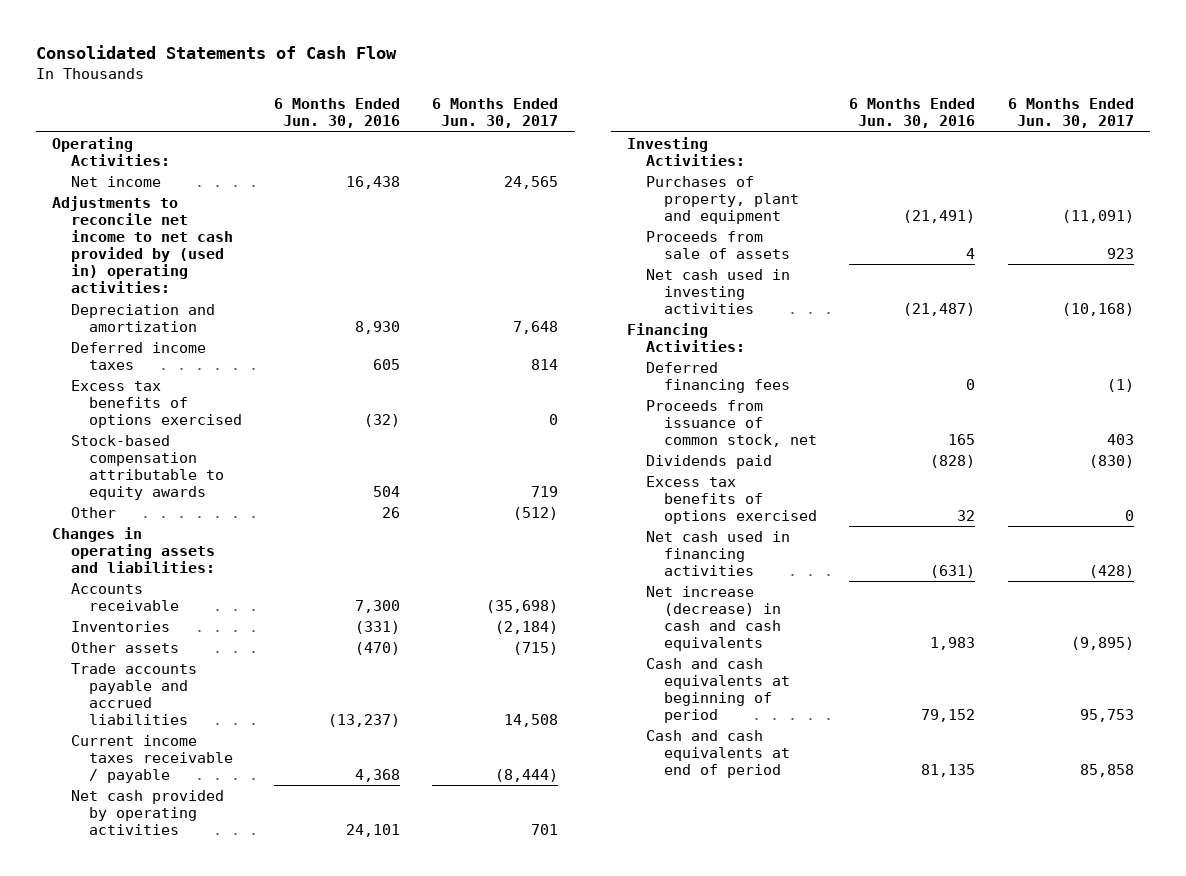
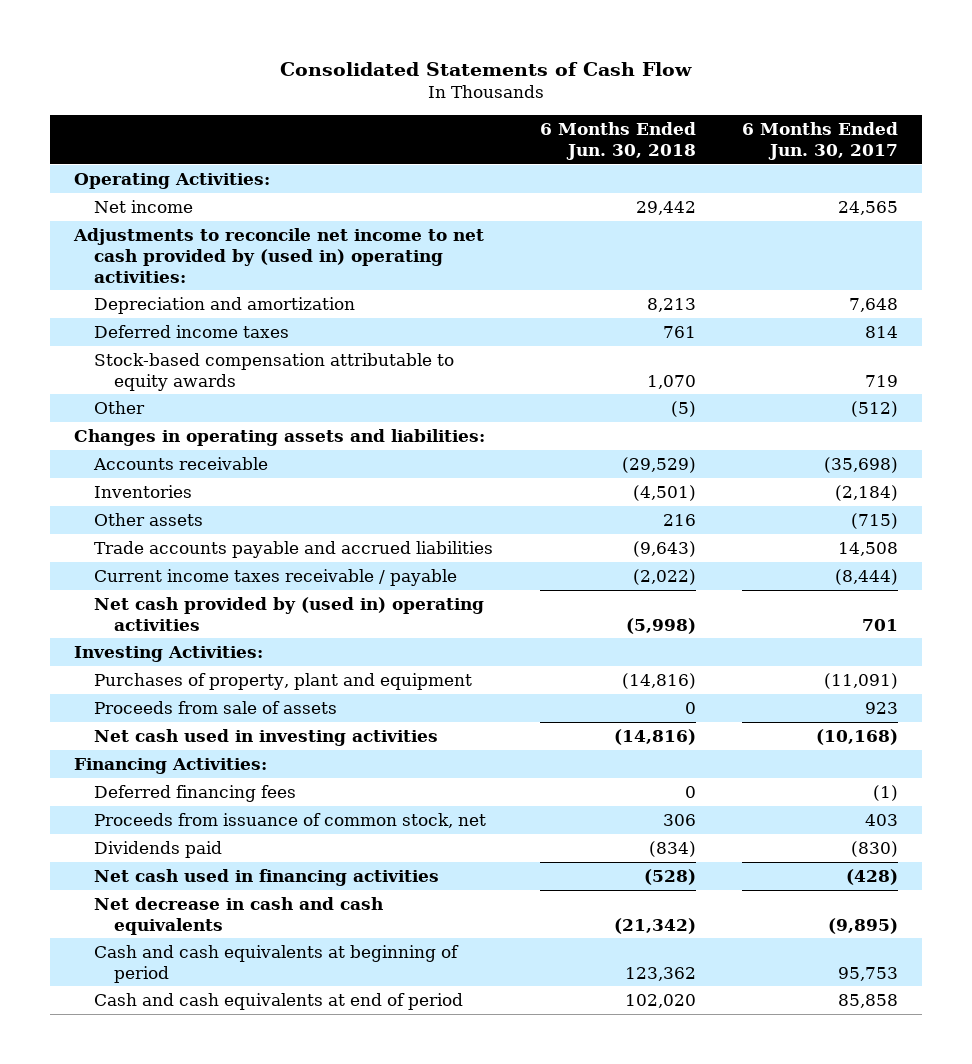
[274,98,401,129] 6 Months Ended Jun. 30, 2016 -> none
none -> [539,121,696,160] 6 Months Ended Jun. 30, 2018
[70,379,243,429] Excess tax benefits of options exercised -> none
[70,789,224,836] Net cash provided by operating activities -> [94,596,485,631] Net cash provided by (used in) operating activities
[645,475,818,525] Excess tax benefits of options exercised -> none
[645,585,782,652] Net increase (decrease) in cash and cash equivalents -> [94,896,384,935] Net decrease in cash and cash equivalents

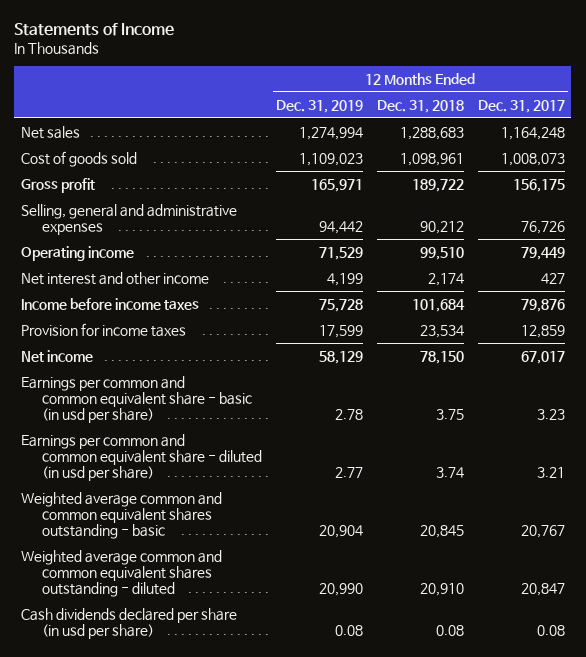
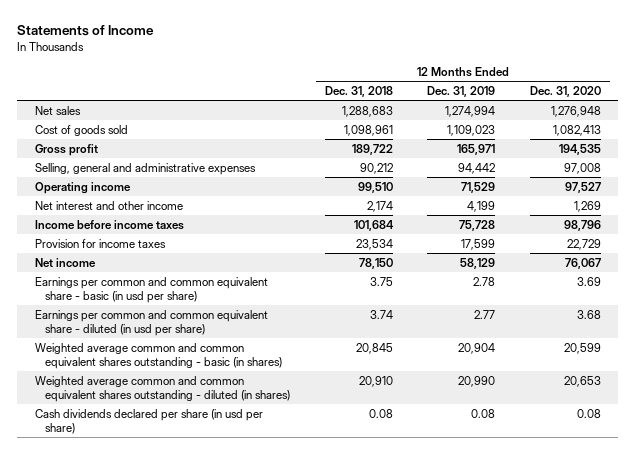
[477,99,565,113] Dec. 31, 2017 -> none
none -> [530,86,602,98] Dec. 31, 2020
[21,491,223,539] Weighted average common and common equivalent shares outstanding - basic -> [34,342,283,369] Weighted average common and common equivalent shares outstanding - basic (in shares)
[21,549,223,597] Weighted average common and common equivalent shares outstanding - diluted -> [34,375,291,402] Weighted average common and common equivalent shares outstanding - diluted (in shares)

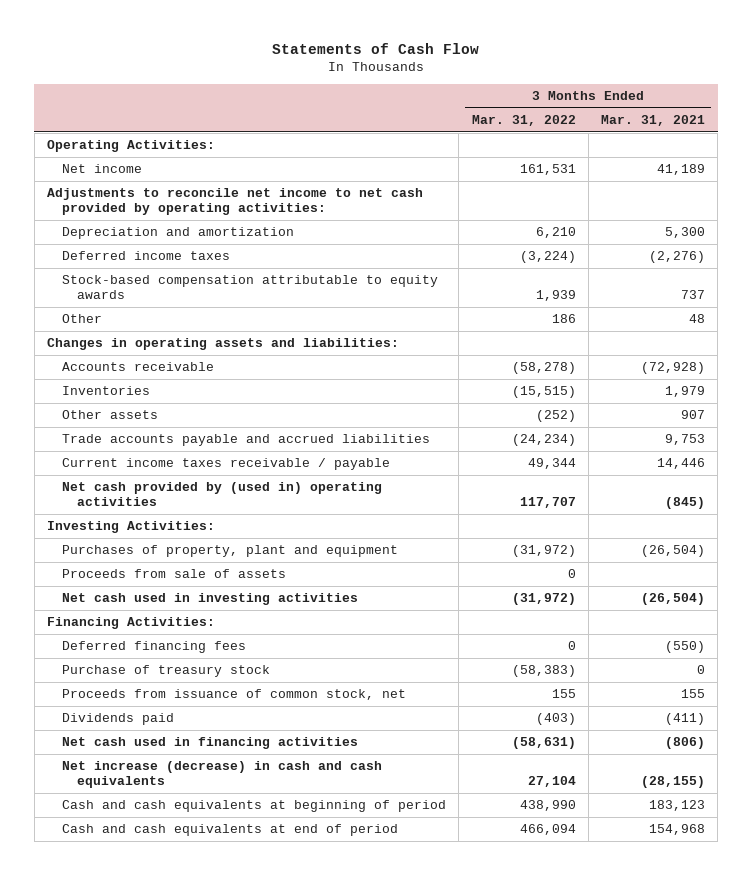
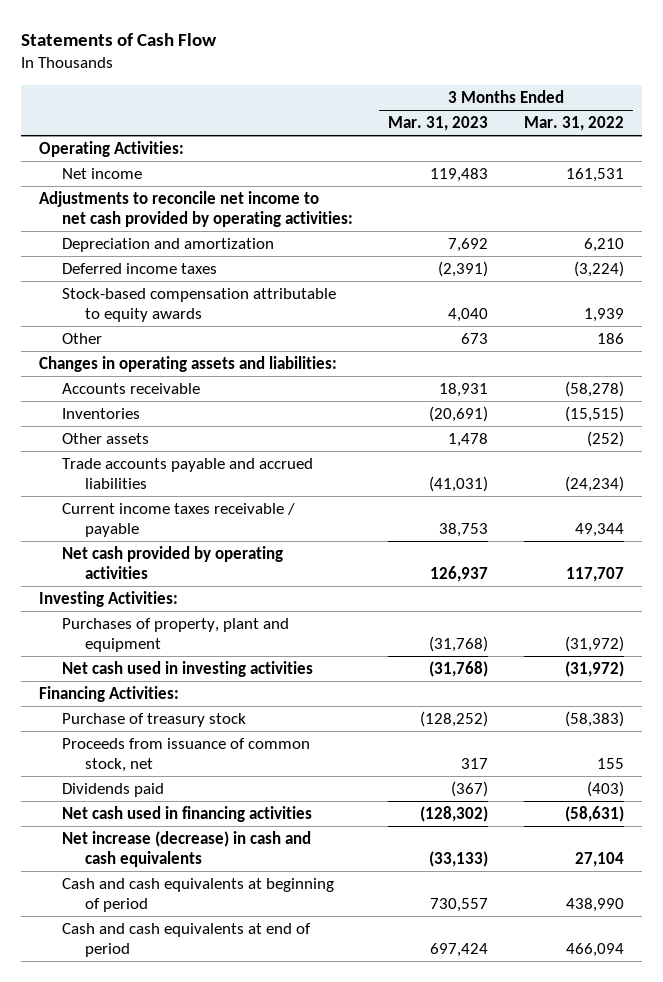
[600,114,705,126] Mar. 31, 2021 -> none
none -> [388,116,489,132] Mar. 31, 2023
[62,482,383,507] Net cash provided by (used in) operating activities -> [61,545,283,579] Net cash provided by operating activities
[62,569,287,579] Proceeds from sale of assets -> none
[62,641,247,654] Deferred financing fees -> none

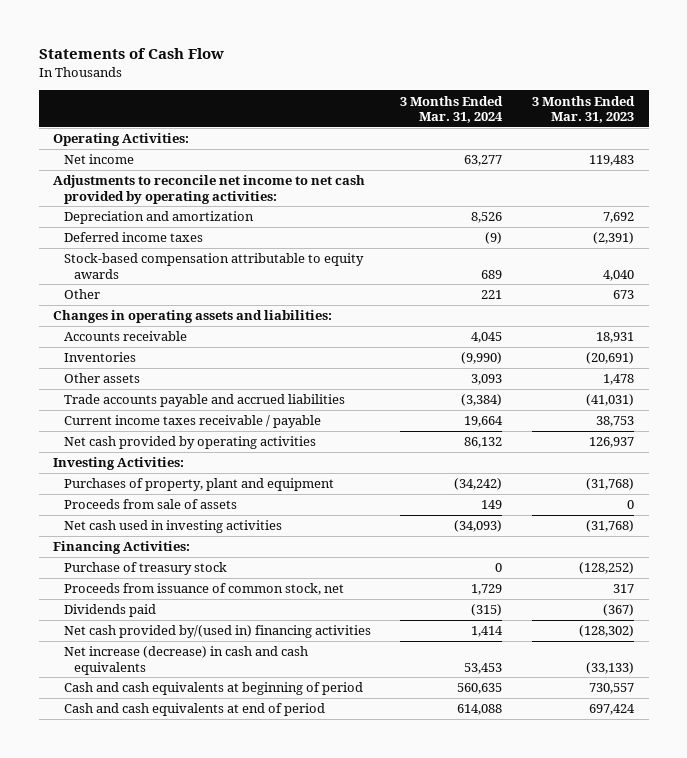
[523,116,624,132] Mar. 31, 2022 -> none
none -> [400,95,504,123] 3 Months Ended Mar. 31, 2024
none -> [63,499,237,510] Proceeds from sale of assets
[61,805,312,822] Net cash used in financing activities -> [63,625,371,639] Net cash provided by/(used in) financing activities

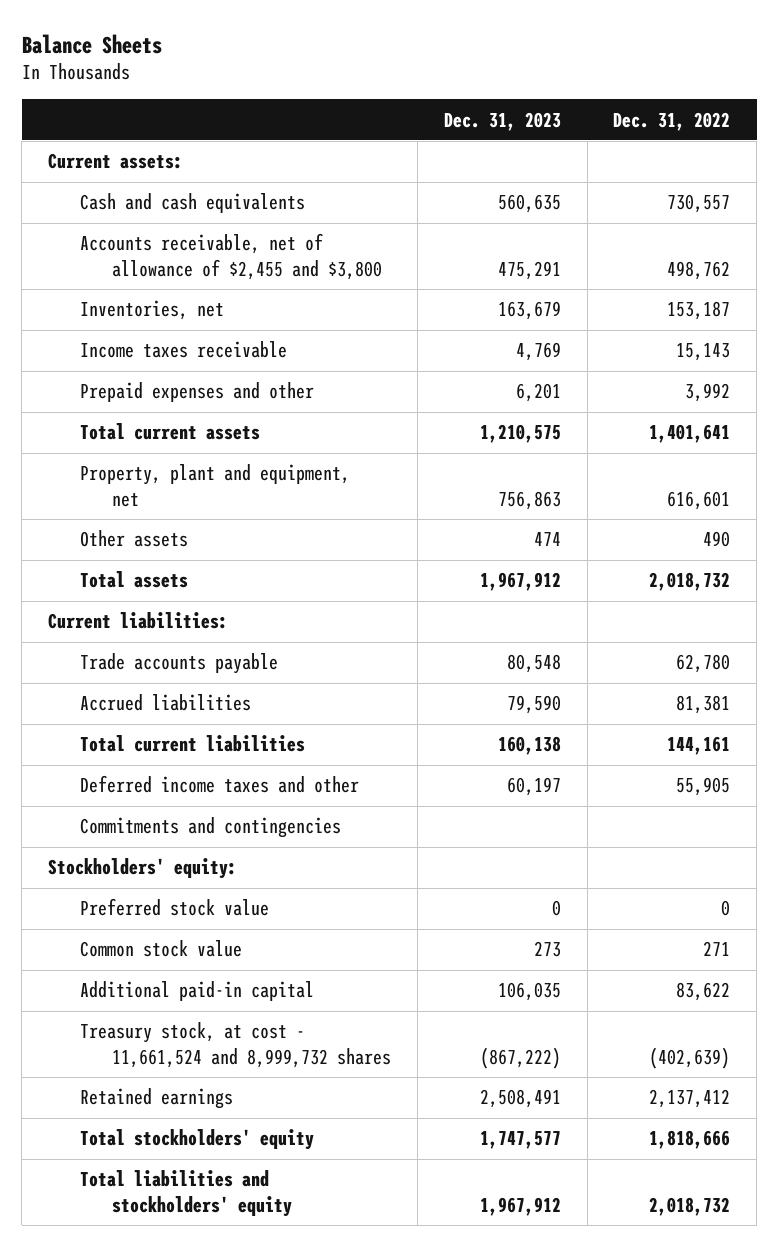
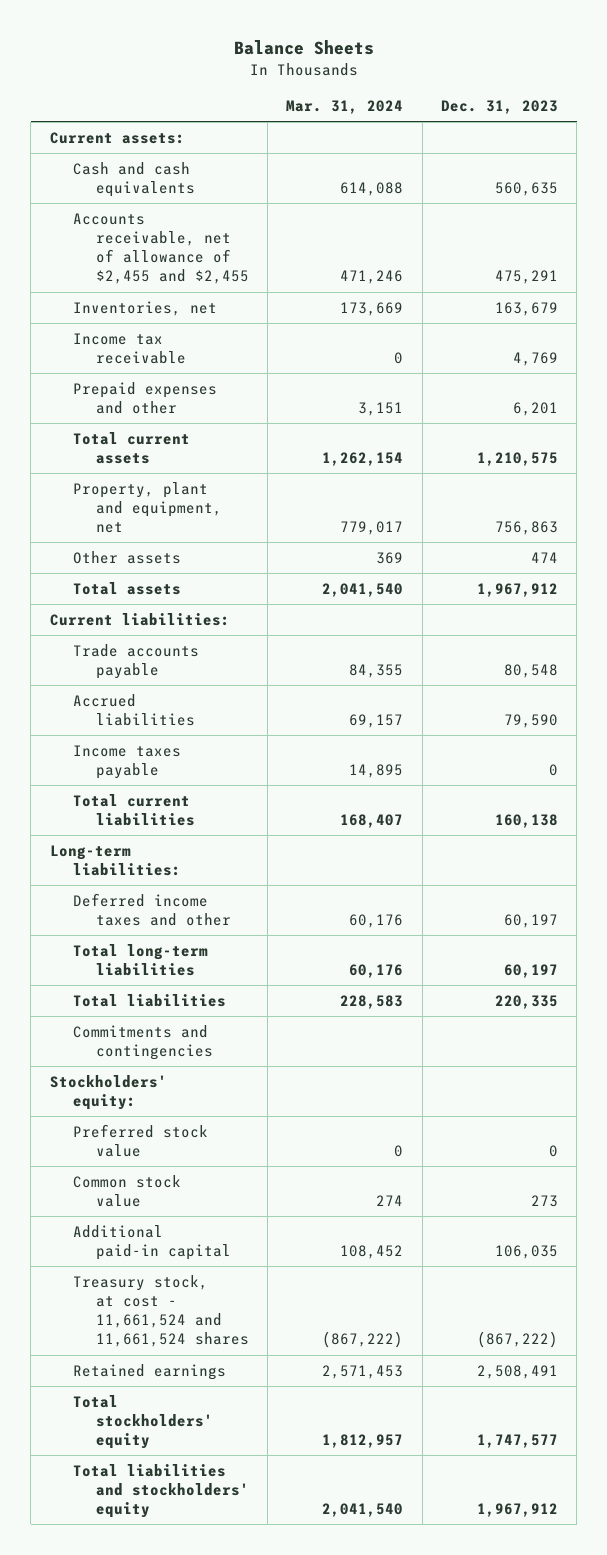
[613,111,731,131] Dec. 31, 2022 -> none
none -> [286,99,404,114] Mar. 31, 2024
[79,233,382,280] Accounts receivable, net of allowance of $2,455 and $3,800 -> [72,212,249,285] Accounts receivable, net of allowance of $2,455 and $2,455
[79,341,287,359] Income taxes receivable -> [72,332,186,365] Income tax receivable
none -> [72,744,181,780] Income taxes payable
none -> [49,844,181,877] Long-term liabilities:
none -> [72,943,208,977] Total long-term liabilities
none -> [72,993,226,1007] Total liabilities
[79,1022,391,1068] Treasury stock, at cost - 11,661,524 and 8,999,732 shares -> [72,1274,249,1348] Treasury stock, at cost - 11,661,524 and 11,661,524 shares

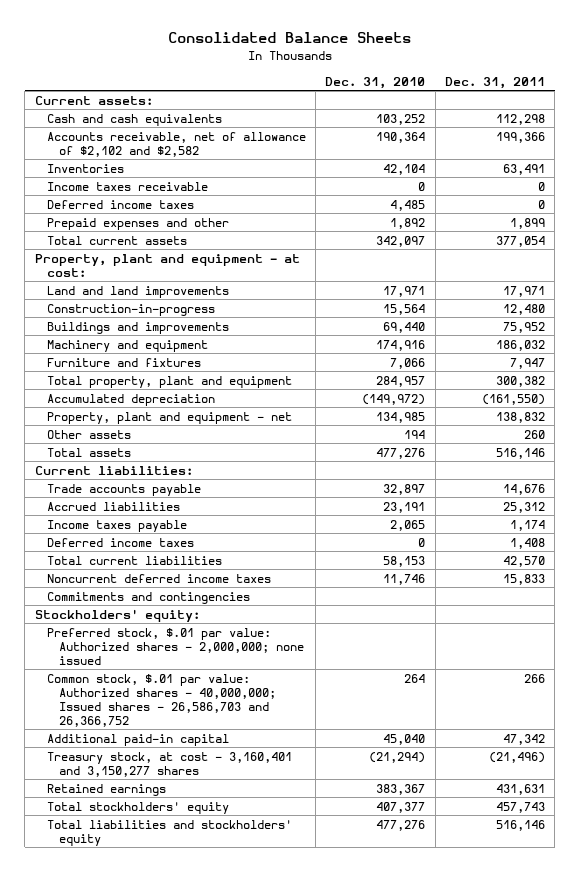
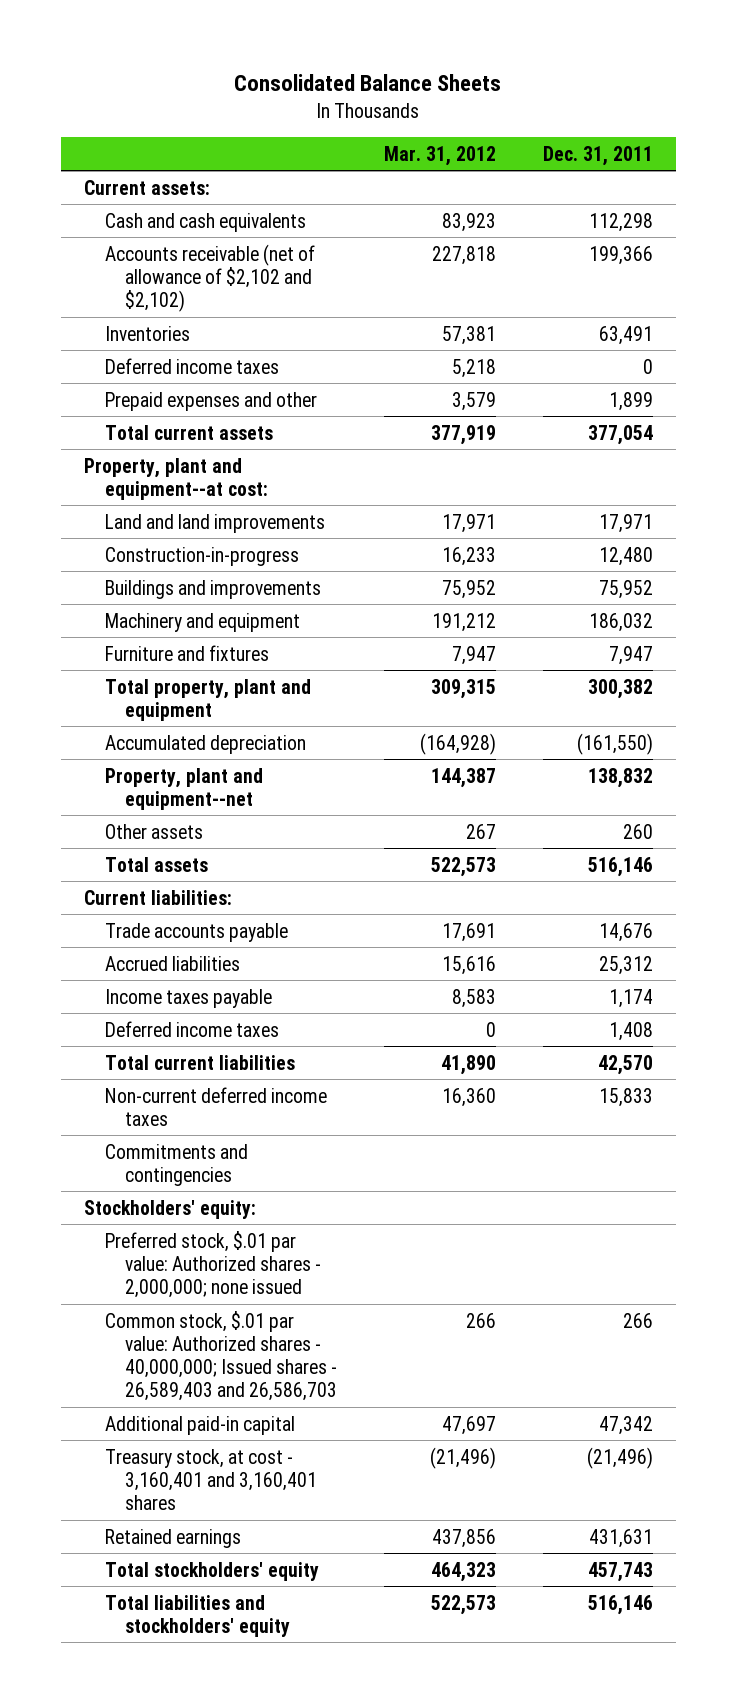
[325,76,426,89] Dec. 31, 2010 -> none
none -> [383,145,496,166] Mar. 31, 2012
[46,131,306,157] Accounts receivable, net of allowance of $2,102 and $2,582 -> [104,243,315,313] Accounts receivable (net of allowance of $2,102 and $2,102)
[46,181,208,191] Income taxes receivable -> none
[34,253,300,277] Property, plant and equipment - at cost: -> [83,457,268,500] Property, plant and equipment--at cost:
[46,411,292,424] Property, plant and equipment - net -> [104,767,263,810] Property, plant and equipment--net
[46,573,271,583] Noncurrent deferred income taxes -> [104,1086,327,1126] Non-current deferred income taxes
[46,673,276,727] Common stock, $.01 par value: Authorized shares - 40,000,000; Issued shares - 26,586,703 and 26,366,752 -> [104,1310,338,1402] Common stock, $.01 par value: Authorized shares - 40,000,000; Issued shares - 26,589,403 and 26,586,703
[46,751,292,777] Treasury stock, at cost - 3,160,401 and 3,150,277 shares -> [104,1448,318,1511] Treasury stock, at cost - 3,160,401 and 3,160,401 shares

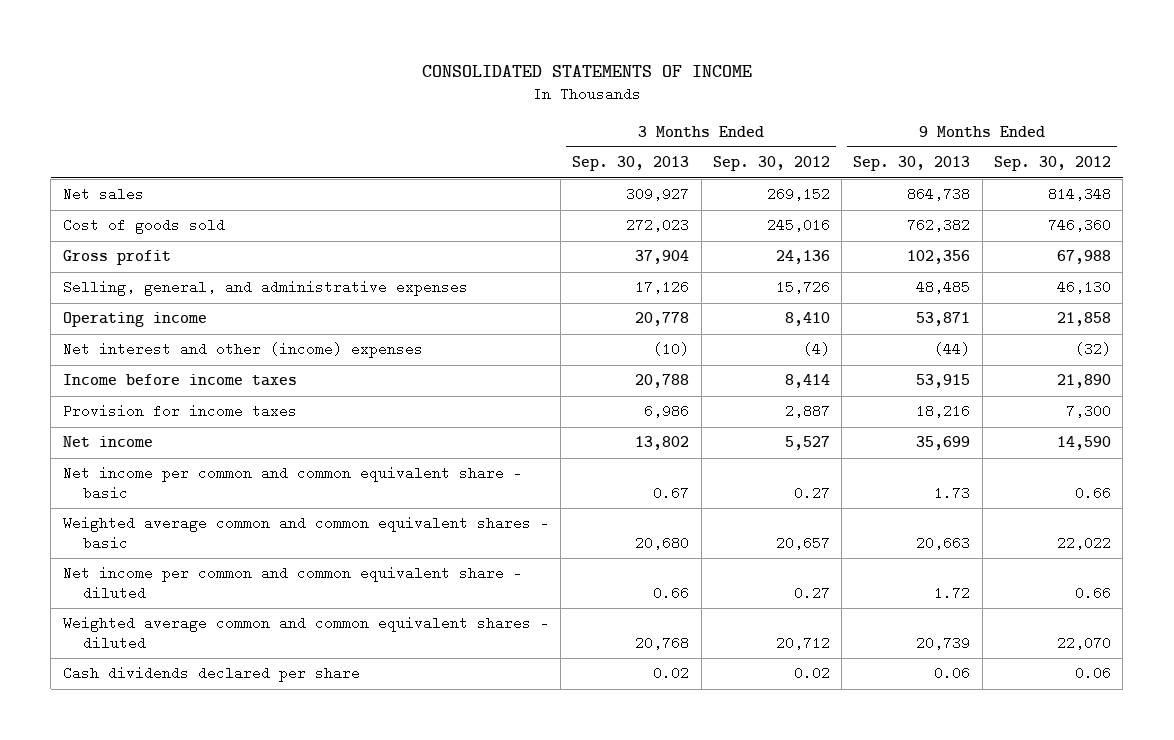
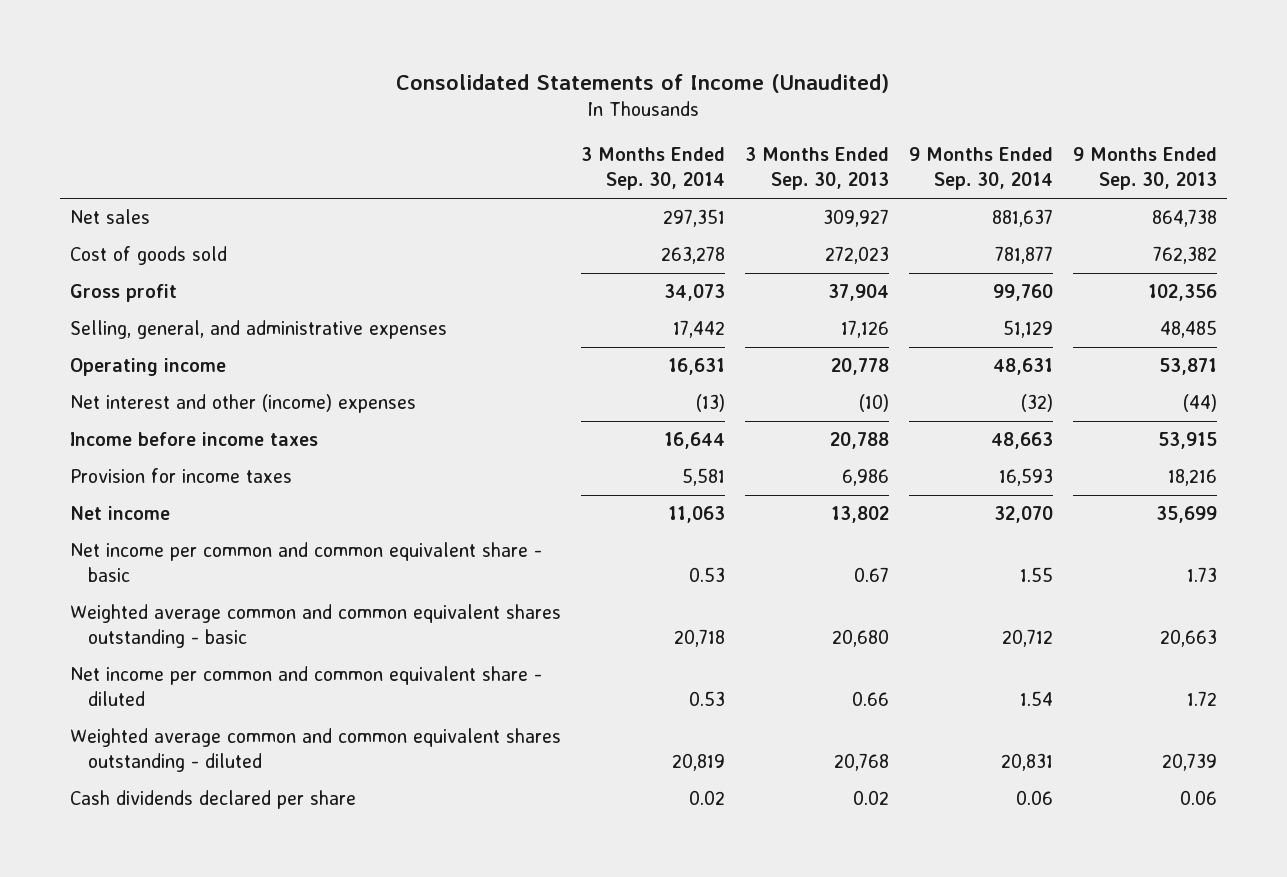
[421,64,752,77] CONSOLIDATED STATEMENTS OF INCOME -> [396,74,890,94] Consolidated Statements of Income (Unaudited)
[712,156,830,172] Sep. 30, 2012 -> none
[993,156,1111,172] Sep. 30, 2012 -> none
none -> [580,147,725,191] 3 Months Ended Sep. 30, 2014
none -> [908,147,1053,191] 9 Months Ended Sep. 30, 2014
[62,516,549,551] Weighted average common and common equivalent shares - basic -> [69,604,561,649] Weighted average common and common equivalent shares outstanding - basic
[62,616,549,651] Weighted average common and common equivalent shares - diluted -> [69,728,561,773] Weighted average common and common equivalent shares outstanding - diluted

